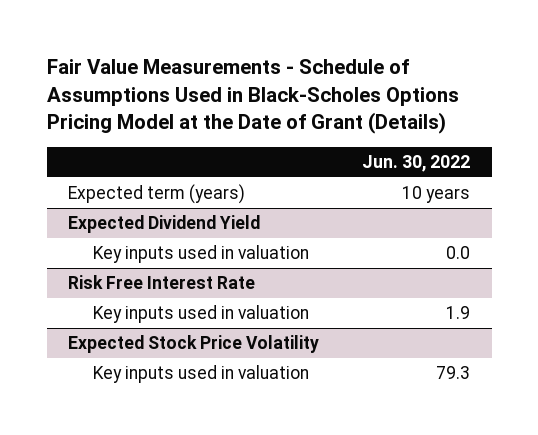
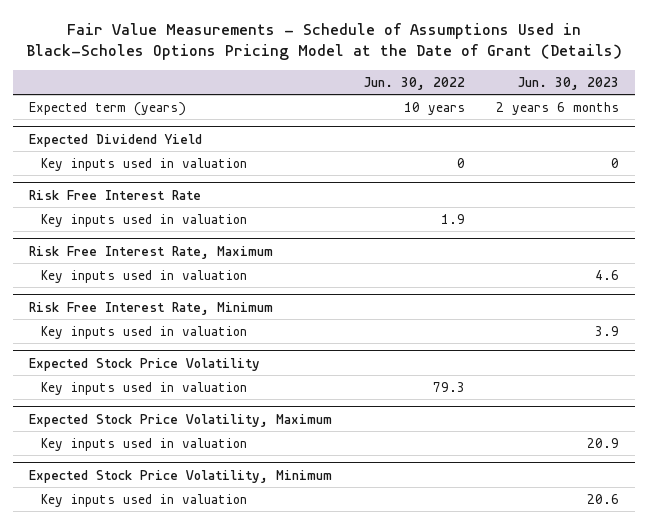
none -> [518,76,620,90] Jun. 30, 2023
[446,246,471,260] 0.0 -> [456,157,465,168] 0
none -> [29,245,274,259] Risk Free Interest Rate, Maximum
none -> [41,269,248,283] Key inputs used in valuation
none -> [29,301,274,315] Risk Free Interest Rate, Minimum
none -> [41,325,248,339] Key inputs used in valuation
none -> [29,413,333,427] Expected Stock Price Volatility, Maximum
none -> [41,437,248,451] Key inputs used in valuation
none -> [29,469,333,483] Expected Stock Price Volatility, Minimum
none -> [41,493,248,507] Key inputs used in valuation

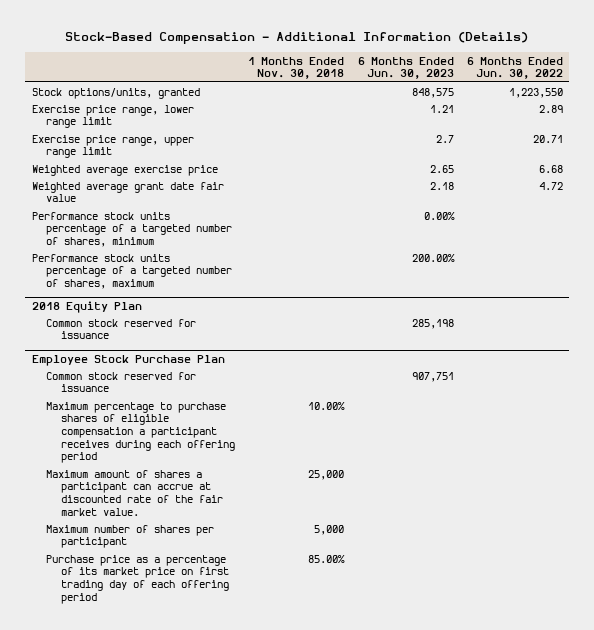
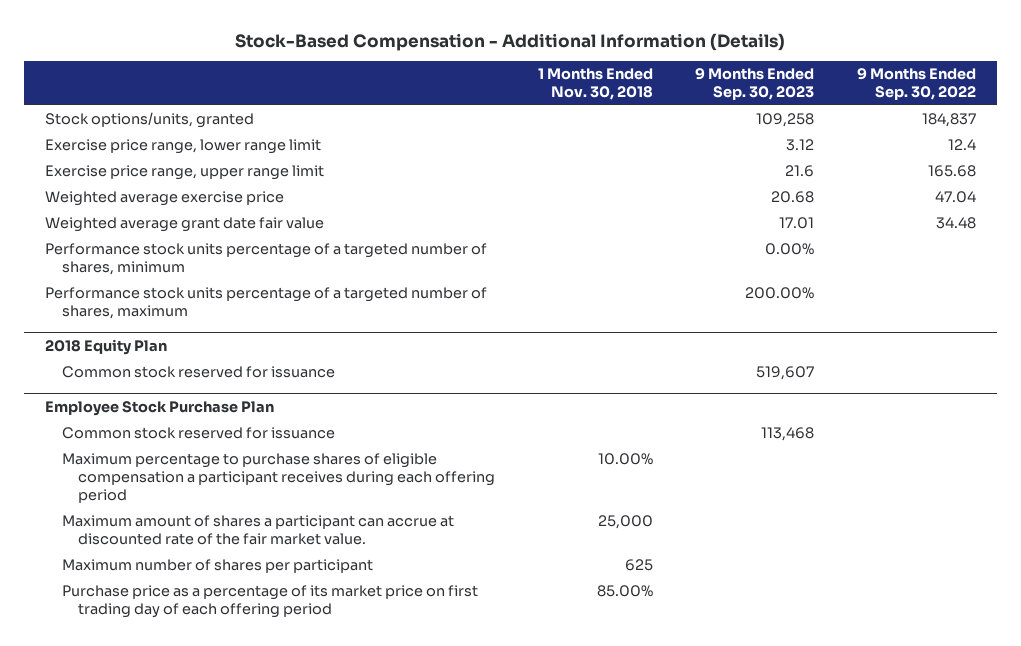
[357,56,454,80] 6 Months Ended Jun. 30, 2023 -> none
[466,56,563,80] 6 Months Ended Jun. 30, 2022 -> none
none -> [695,68,815,101] 9 Months Ended Sep. 30, 2023
none -> [856,68,976,101] 9 Months Ended Sep. 30, 2022
[314,524,345,535] 5,000 -> [624,559,653,572] 625

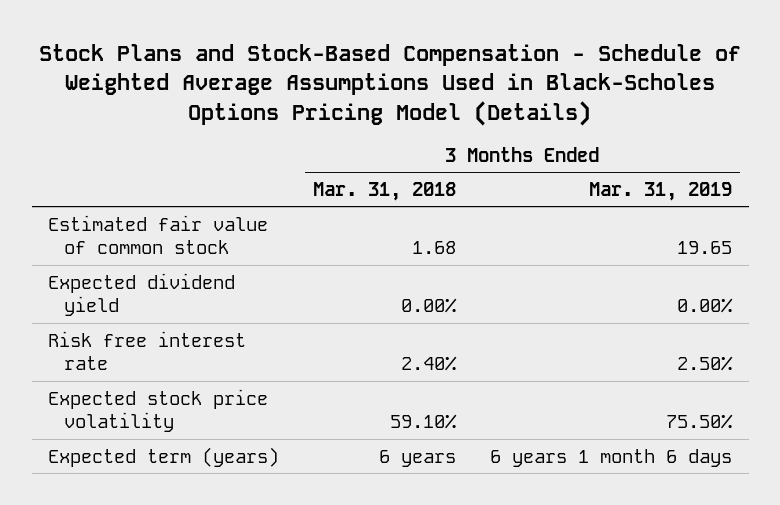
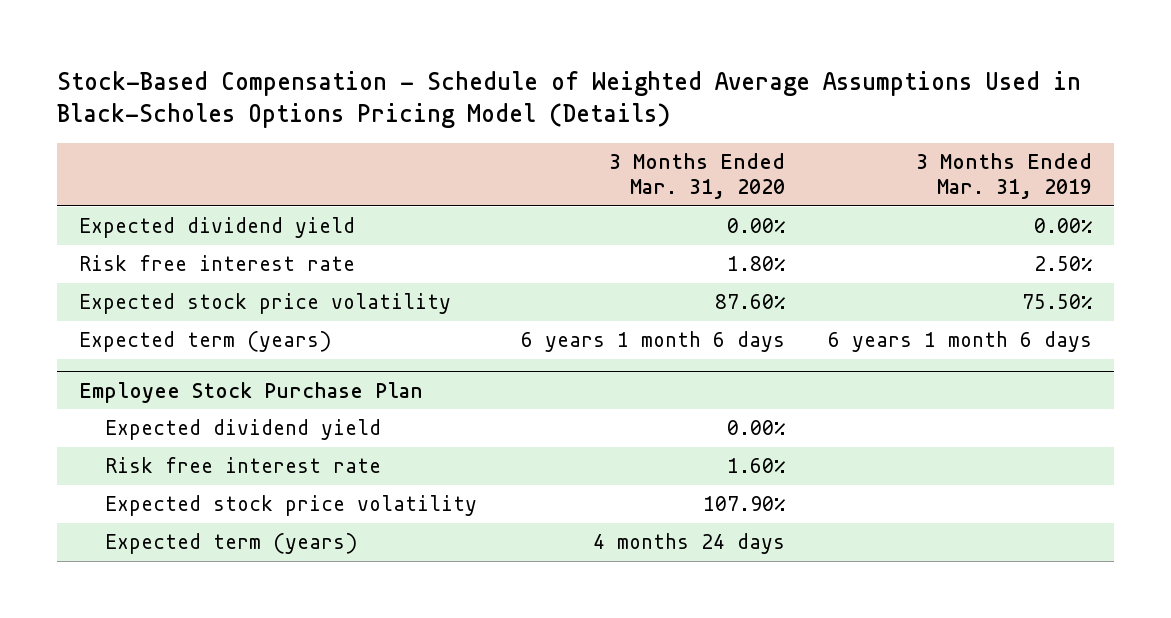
[39,43,742,126] Stock Plans and Stock-Based Compensation - Schedule of Weighted Average Assumptions Used in Black-Scholes Options Pricing Model (Details) -> [57,70,1082,129] Stock-Based Compensation - Schedule of Weighted Average Assumptions Used in Black-Scholes Options Pricing Model (Details)
[313,182,457,202] Mar. 31, 2018 -> none
none -> [608,153,785,199] 3 Months Ended Mar. 31, 2020
[48,214,269,255] Estimated fair value of common stock -> none
none -> [78,381,423,403] Employee Stock Purchase Plan
none -> [105,419,382,441] Expected dividend yield
none -> [105,457,382,474] Risk free interest rate
none -> [105,495,478,517] Expected stock price volatility
none -> [105,533,359,555] Expected term (years)

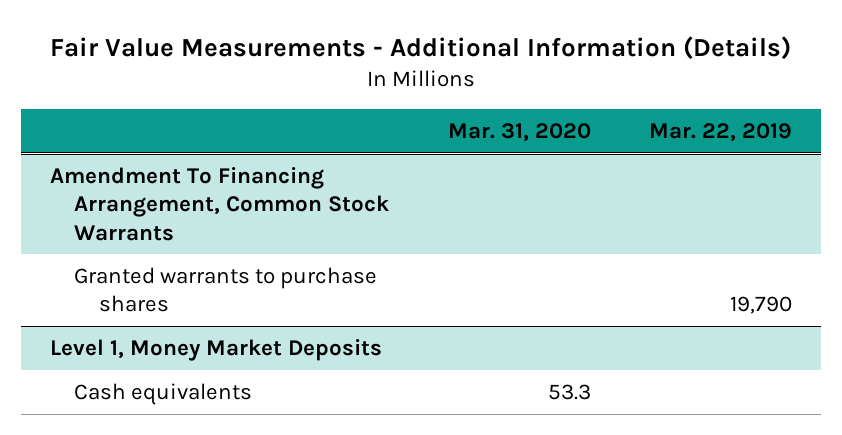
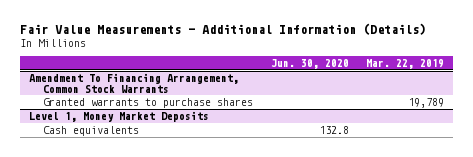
[447,122,591,142] Mar. 31, 2020 -> none
none -> [270,58,349,69] Jun. 30, 2020
[730,296,793,315] 19,790 -> [407,98,444,109] 19,789

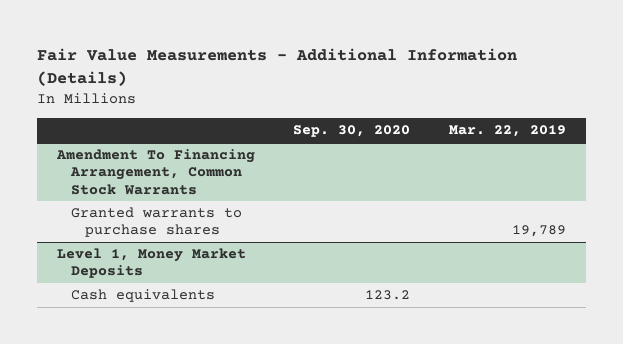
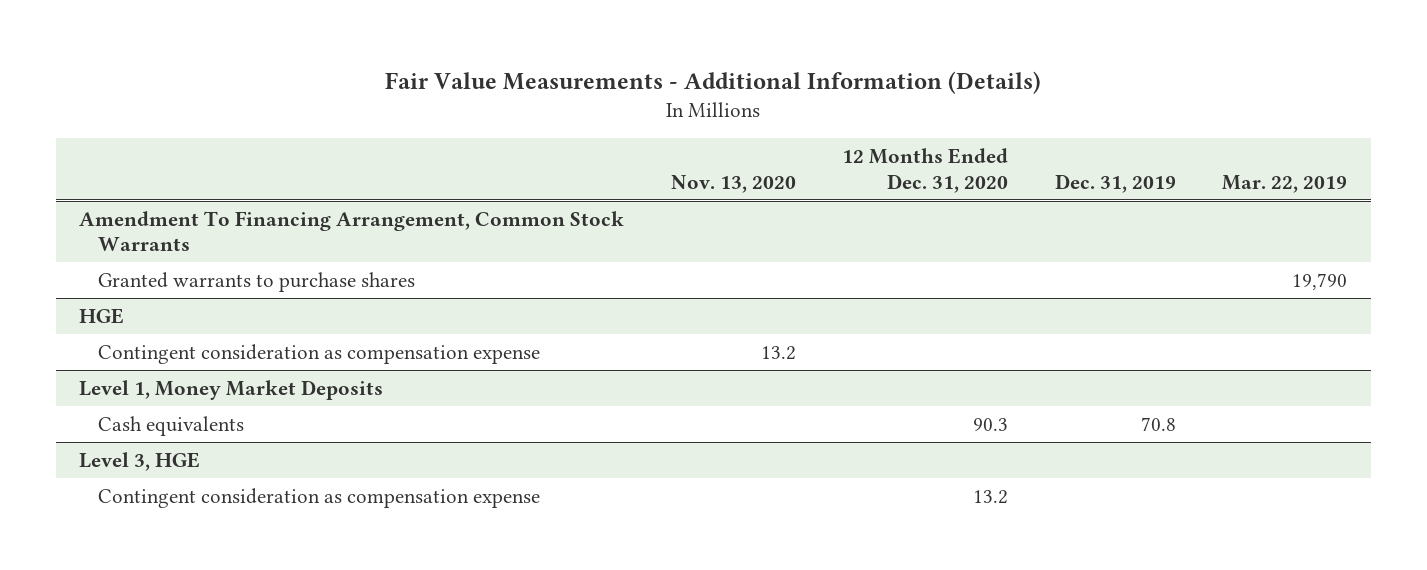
[293,125,411,138] Sep. 30, 2020 -> none
none -> [670,174,796,193] Nov. 13, 2020
none -> [842,148,1009,193] 12 Months Ended Dec. 31, 2020
none -> [1054,173,1176,193] Dec. 31, 2019
[512,225,567,238] 19,789 -> [1292,272,1348,290] 19,790
none -> [79,307,125,324] HGE
none -> [98,343,541,364] Contingent consideration as compensation expense
none -> [79,451,201,471] Level 3, HGE
none -> [98,487,541,508] Contingent consideration as compensation expense

